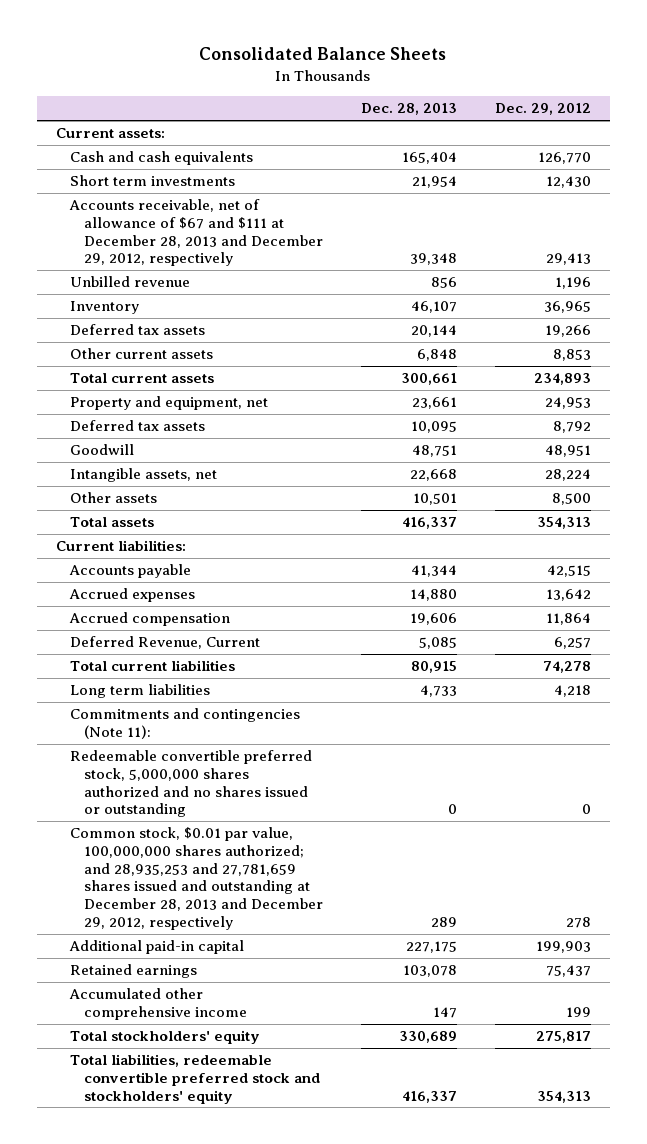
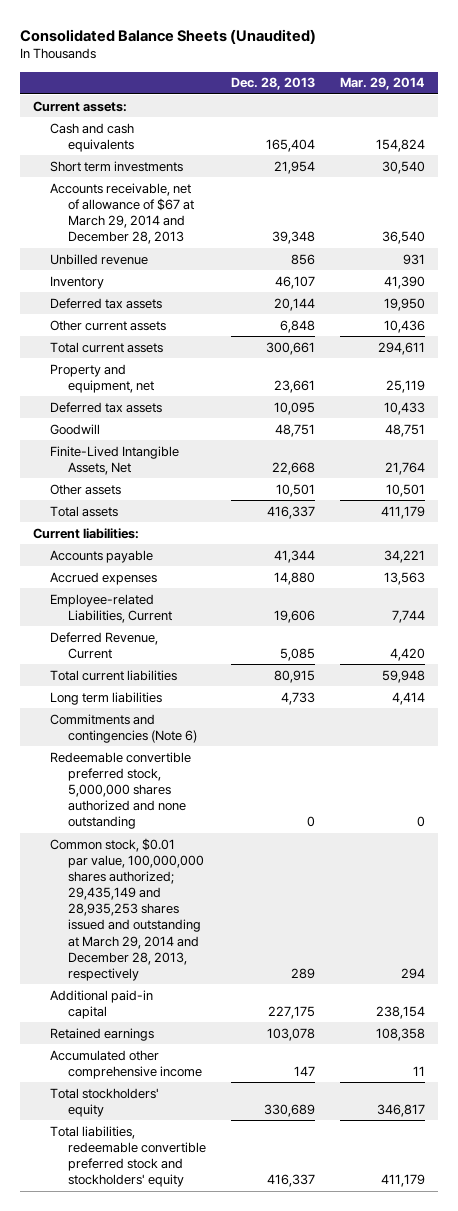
[199,47,447,61] Consolidated Balance Sheets -> [20,28,317,44] Consolidated Balance Sheets (Unaudited)
[495,103,592,116] Dec. 29, 2012 -> none
none -> [340,77,426,91] Mar. 29, 2014
[68,199,323,267] Accounts receivable, net of allowance of $67 and $111 at December 28, 2013 and December 29, 2012, respectively -> [50,182,194,245] Accounts receivable, net of allowance of $67 at March 29, 2014 and December 28, 2013
[69,468,217,483] Intangible assets, net -> [50,445,180,475] Finite-Lived Intangible Assets, Net
[68,612,230,627] Accrued compensation -> [50,593,172,623] Employee-related Liabilities, Current
[69,708,300,739] Commitments and contingencies (Note 11): -> [50,713,197,743] Commitments and contingencies (Note 6)
[69,750,312,818] Redeemable convertible preferred stock, 5,000,000 shares authorized and no shares issued or outstanding -> [50,751,192,830] Redeemable convertible preferred stock, 5,000,000 shares authorized and none outstanding
[69,827,323,930] Common stock, $0.01 par value, 100,000,000 shares authorized; and 28,935,253 and 27,781,659 shares issued and outstanding at December 28, 2013 and December 29, 2012, respectively -> [50,837,204,981] Common stock, $0.01 par value, 100,000,000 shares authorized; 29,435,149 and 28,935,253 shares issued and outstanding at March 29, 2014 and December 28, 2013, respectively

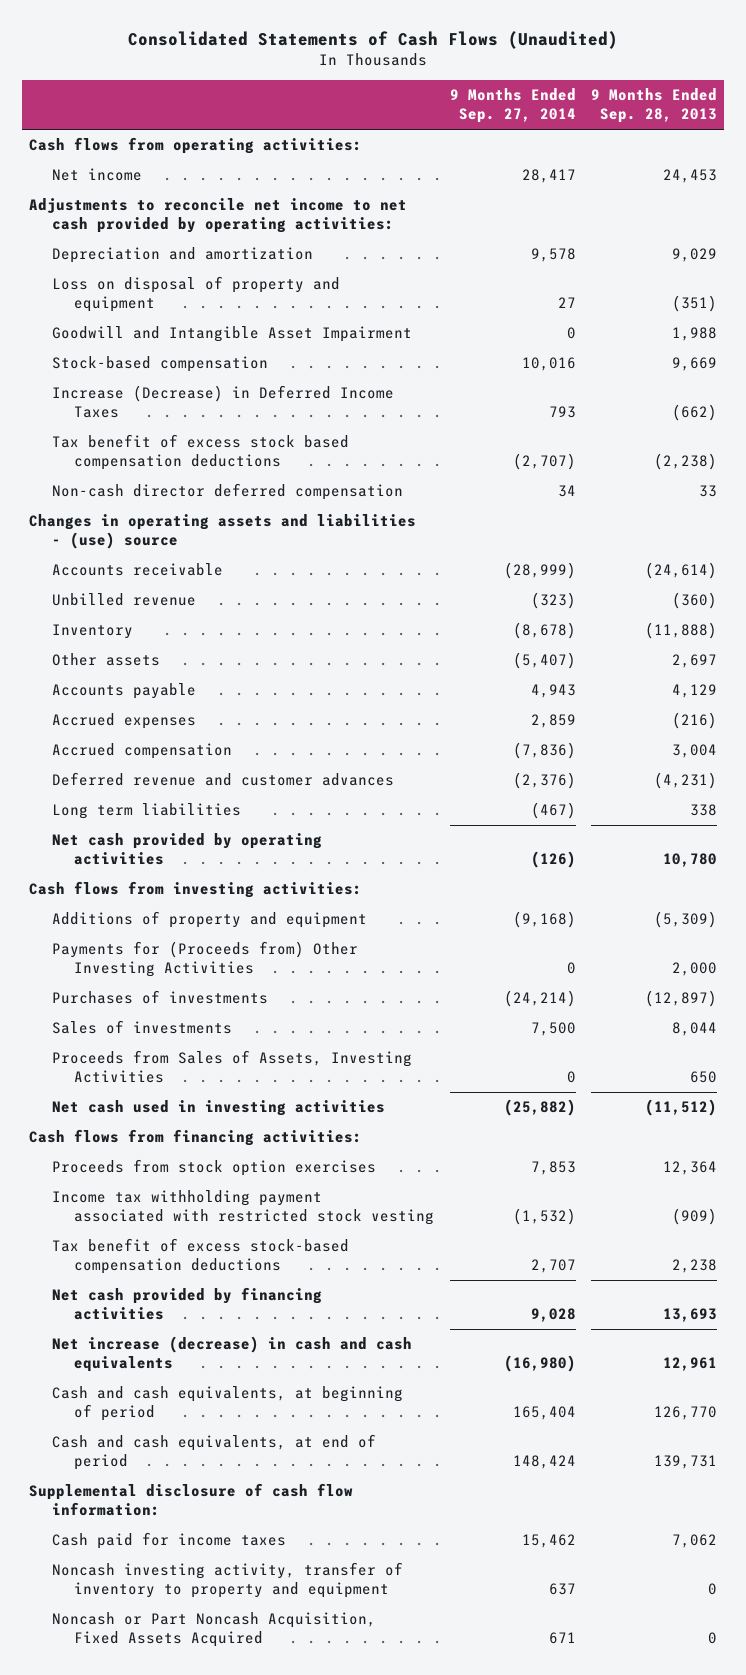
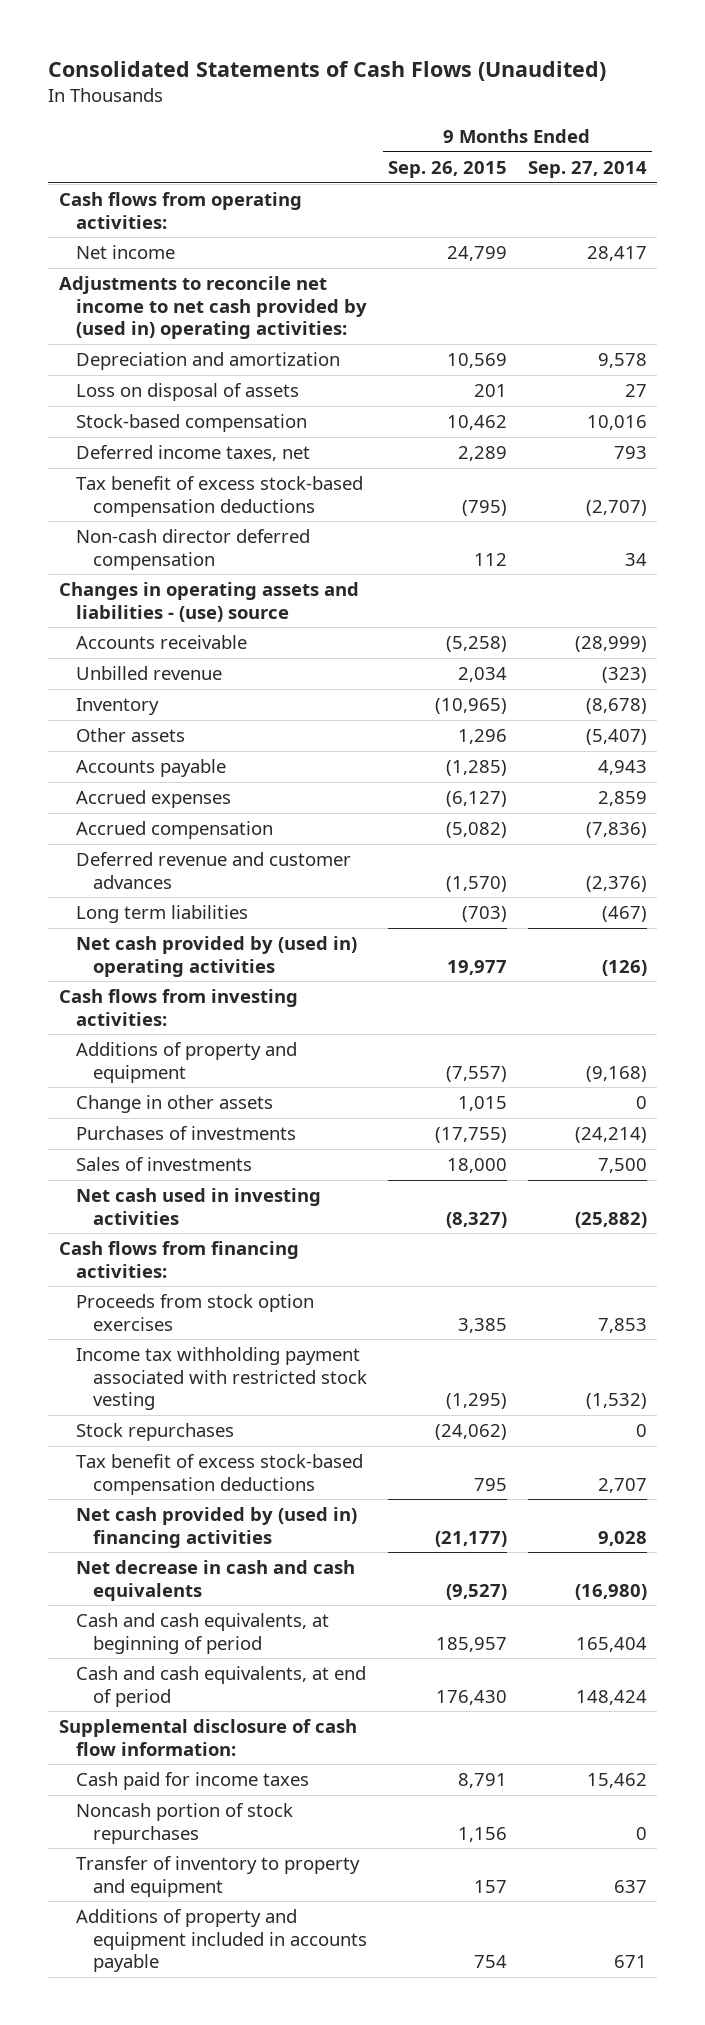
[590,88,717,124] 9 Months Ended Sep. 28, 2013 -> none
none -> [387,160,507,178] Sep. 26, 2015
[29,198,408,234] Adjustments to reconcile net income to net cash provided by operating activities: -> [58,276,367,340] Adjustments to reconcile net income to net cash provided by (used in) operating activities:
[51,326,412,343] Goodwill and Intangible Asset Impairment -> none
[51,276,340,313] Loss on disposal of property and equipment -> [75,383,299,402] Loss on disposal of assets
[51,385,394,419] Increase (Decrease) in Deferred Income Taxes -> [75,445,310,462] Deferred income taxes, net
[51,434,349,471] Tax benefit of excess stock based compensation deductions -> [75,476,363,517] Tax benefit of excess stock-based compensation deductions
[51,833,322,866] Net cash provided by operating activities -> [75,936,357,977] Net cash provided by (used in) operating activities
[51,941,358,978] Payments for (Proceeds from) Other Investing Activities -> [75,1095,273,1114] Change in other assets
[51,1050,412,1084] Proceeds from Sales of Assets, Investing Activities -> none
none -> [75,1423,234,1442] Stock repurchases
[51,1287,322,1321] Net cash provided by financing activities -> [75,1507,357,1548] Net cash provided by (used in) financing activities
[51,1336,412,1373] Net increase (decrease) in cash and cash equivalents -> [75,1560,355,1601] Net decrease in cash and cash equivalents
none -> [75,1803,293,1844] Noncash portion of stock repurchases
[51,1562,403,1599] Noncash investing activity, transfer of inventory to property and equipment -> [75,1856,360,1897] Transfer of inventory to property and equipment
[51,1612,376,1648] Noncash or Part Noncash Acquisition, Fixed Assets Acquired -> [75,1909,368,1973] Additions of property and equipment included in accounts payable

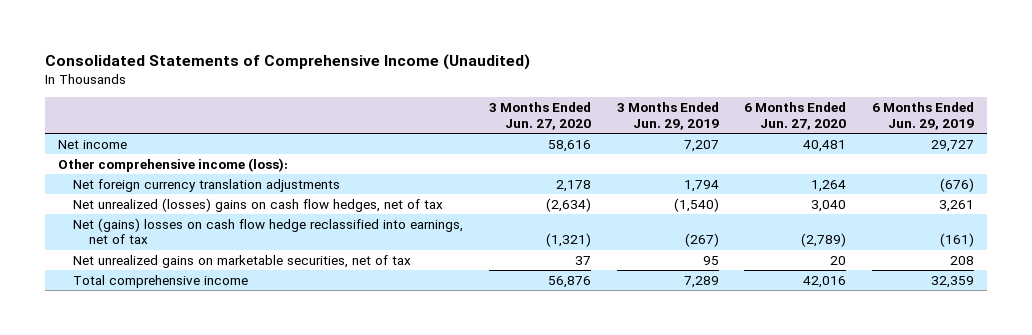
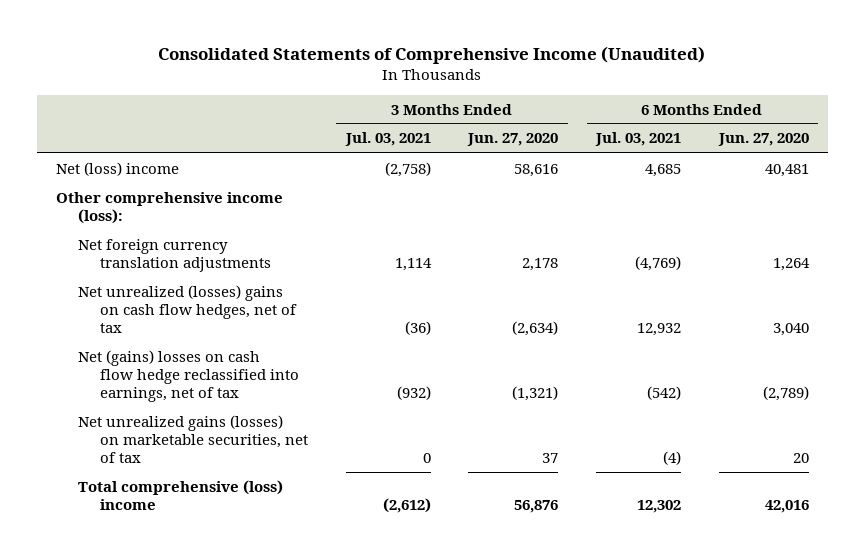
[616,102,719,130] 3 Months Ended Jun. 29, 2019 -> none
[872,102,975,130] 6 Months Ended Jun. 29, 2019 -> none
none -> [344,132,431,147] Jul. 03, 2021
none -> [595,132,682,147] Jul. 03, 2021
[57,139,127,149] Net income -> [55,161,179,176] Net (loss) income
[73,254,412,268] Net unrealized gains on marketable securities, net of tax -> [78,414,309,463] Net unrealized gains (losses) on marketable securities, net of tax
[73,274,249,288] Total comprehensive income -> [78,479,284,510] Total comprehensive (loss) income

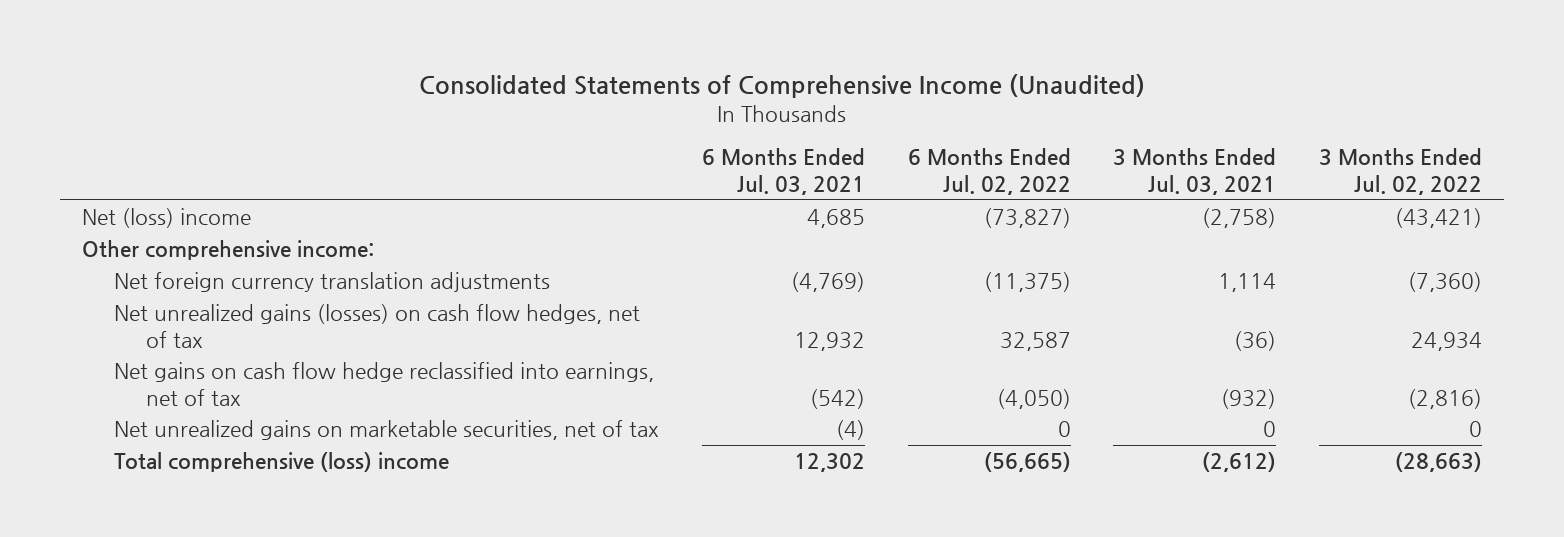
[467,133,559,147] Jun. 27, 2020 -> none
[717,133,809,147] Jun. 27, 2020 -> none
none -> [907,148,1071,195] 6 Months Ended Jul. 02, 2022
none -> [1319,148,1483,195] 3 Months Ended Jul. 02, 2022
[55,191,283,224] Other comprehensive income (loss): -> [81,240,374,261] Other comprehensive income:
[78,284,298,333] Net unrealized (losses) gains on cash flow hedges, net of tax -> [114,304,641,348] Net unrealized gains (losses) on cash flow hedges, net of tax
[78,349,300,402] Net (gains) losses on cash flow hedge reclassified into earnings, net of tax -> [114,362,655,406] Net gains on cash flow hedge reclassified into earnings, net of tax
[78,414,309,463] Net unrealized gains (losses) on marketable securities, net of tax -> [114,420,660,441] Net unrealized gains on marketable securities, net of tax

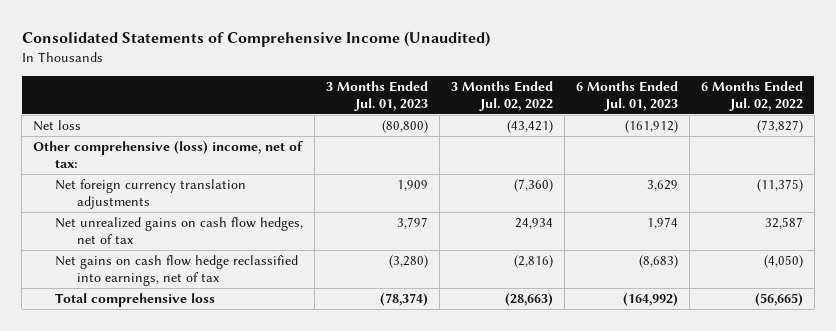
[701,148,865,195] 6 Months Ended Jul. 03, 2021 -> none
[1113,148,1277,195] 3 Months Ended Jul. 03, 2021 -> none
none -> [325,80,428,111] 3 Months Ended Jul. 01, 2023
none -> [575,80,678,111] 6 Months Ended Jul. 01, 2023
[81,208,251,229] Net (loss) income -> [33,119,82,131] Net loss
[81,240,374,261] Other comprehensive income: -> [33,140,304,169] Other comprehensive (loss) income, net of tax:
[114,304,641,348] Net unrealized gains (losses) on cash flow hedges, net of tax -> [54,216,303,245] Net unrealized gains on cash flow hedges, net of tax
[114,420,660,441] Net unrealized gains on marketable securities, net of tax -> none
[114,452,450,473] Total comprehensive (loss) income -> [54,292,215,307] Total comprehensive loss

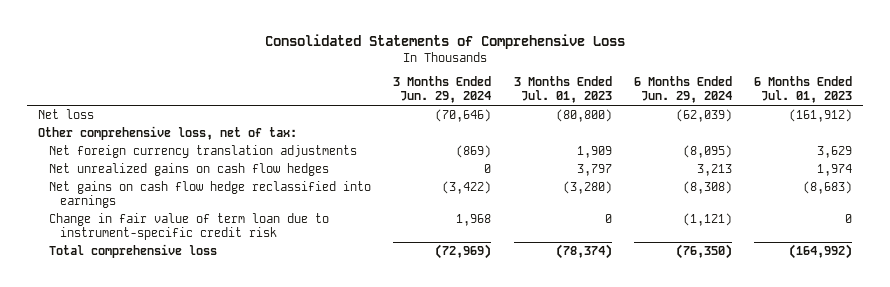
[21,31,490,48] Consolidated Statements of Comprehensive Income (Unaudited) -> [264,33,625,49] Consolidated Statements of Comprehensive Loss
[450,80,553,111] 3 Months Ended Jul. 02, 2022 -> none
[700,80,803,111] 6 Months Ended Jul. 02, 2022 -> none
none -> [393,76,492,104] 3 Months Ended Jun. 29, 2024
none -> [633,76,732,104] 6 Months Ended Jun. 29, 2024
[33,140,304,169] Other comprehensive (loss) income, net of tax: -> [38,125,298,140] Other comprehensive loss, net of tax:
[54,216,303,245] Net unrealized gains on cash flow hedges, net of tax -> [49,162,330,176] Net unrealized gains on cash flow hedges
[54,254,298,287] Net gains on cash flow hedge reclassified into earnings, net of tax -> [49,180,372,208] Net gains on cash flow hedge reclassified into earnings
none -> [49,212,330,240] Change in fair value of term loan due to instrument-specific credit risk

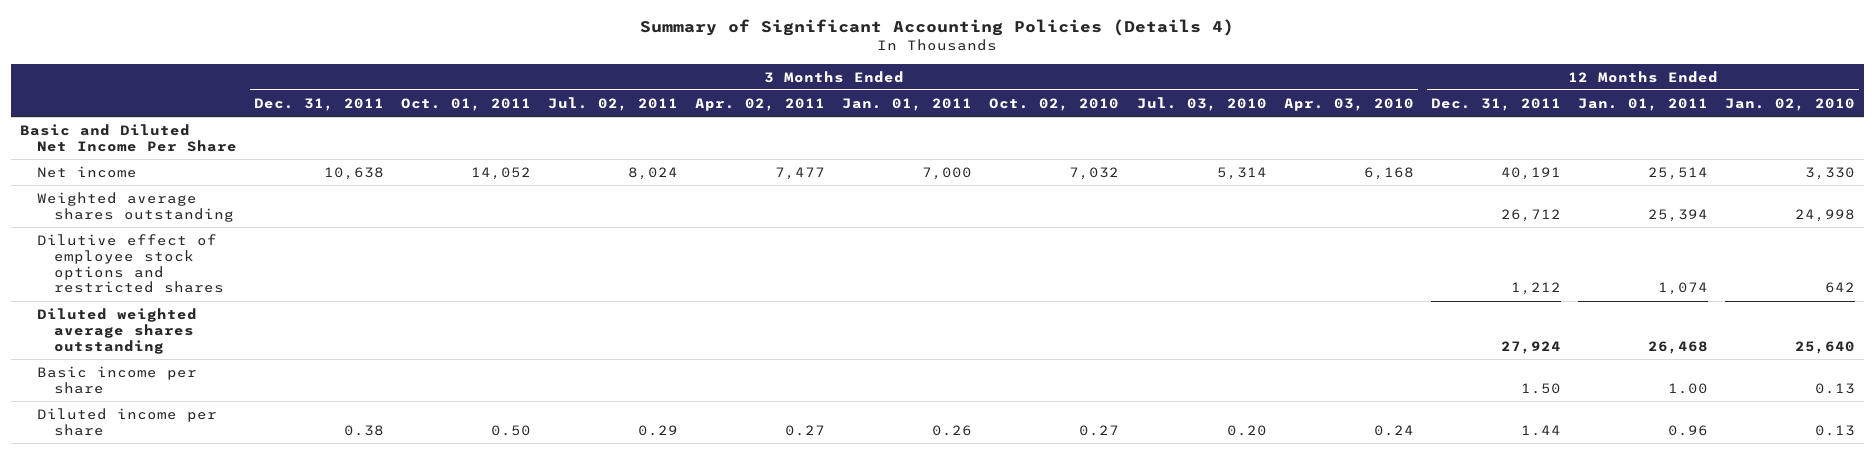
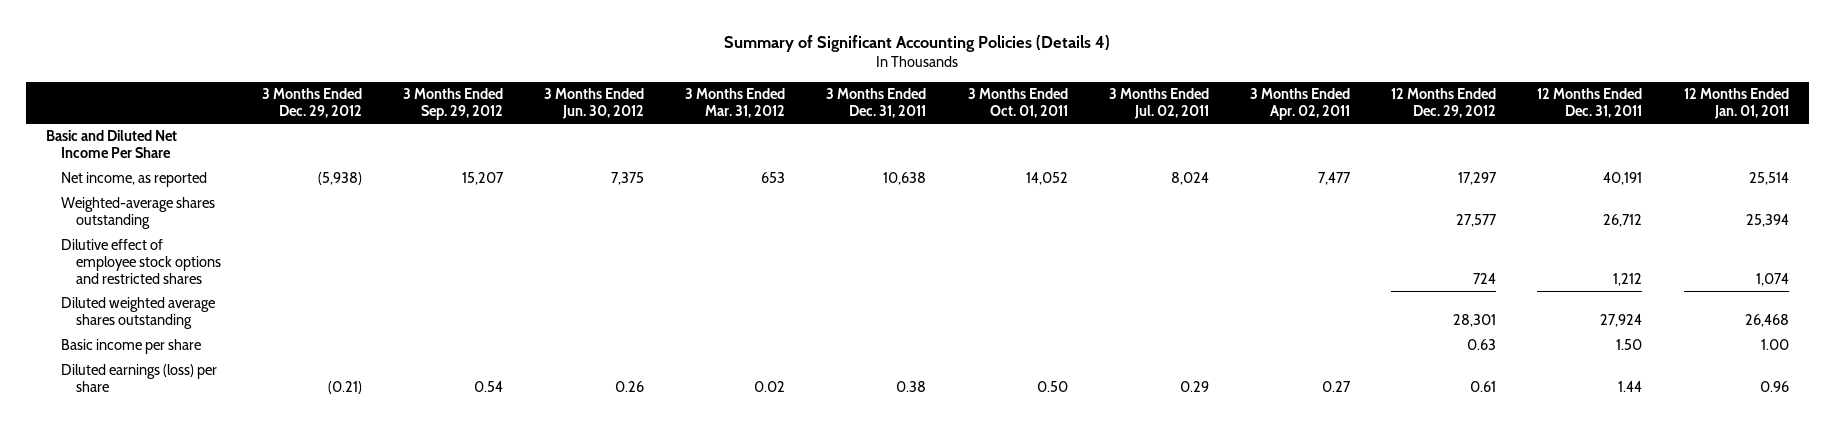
[842,97,973,111] Jan. 01, 2011 -> none
[989,97,1120,111] Oct. 02, 2010 -> none
[1136,96,1267,111] Jul. 03, 2010 -> none
[1283,97,1414,111] Apr. 03, 2010 -> none
[1725,97,1856,111] Jan. 02, 2010 -> none
none -> [261,88,362,118] 3 Months Ended Dec. 29, 2012
none -> [402,88,503,120] 3 Months Ended Sep. 29, 2012
none -> [544,88,645,119] 3 Months Ended Jun. 30, 2012
none -> [685,88,786,118] 3 Months Ended Mar. 31, 2012
none -> [1391,88,1497,118] 12 Months Ended Dec. 29, 2012
[36,165,137,178] Net income -> [60,172,207,188] Net income, as reported
[36,191,235,222] Weighted average shares outstanding -> [60,197,215,230] Weighted-average shares outstanding
[36,407,217,436] Diluted income per share -> [60,364,217,393] Diluted earnings (loss) per share

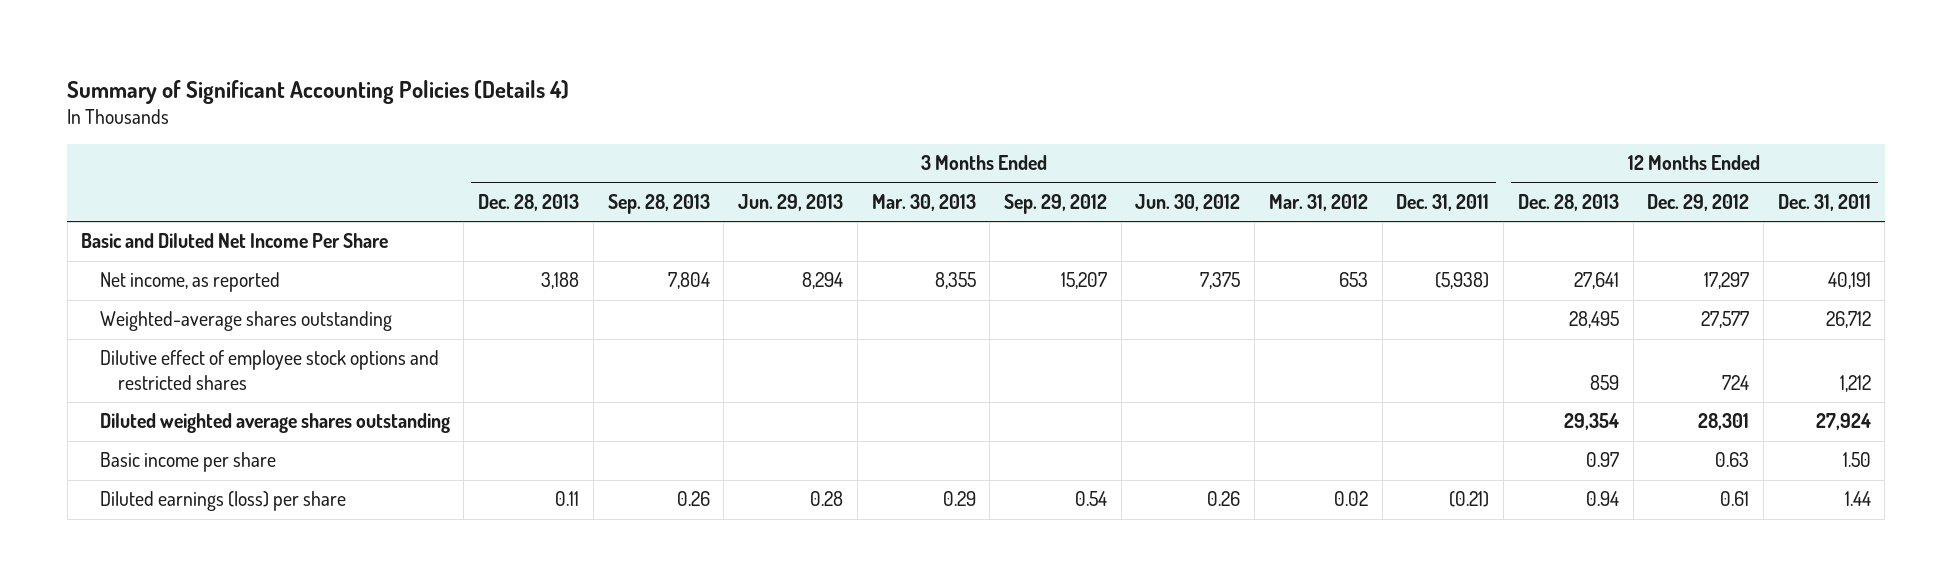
[261,88,362,118] 3 Months Ended Dec. 29, 2012 -> none
[967,88,1068,118] 3 Months Ended Oct. 01, 2011 -> none
[1108,88,1209,119] 3 Months Ended Jul. 02, 2011 -> none
[1249,88,1350,120] 3 Months Ended Apr. 02, 2011 -> none
[1683,88,1789,119] 12 Months Ended Jan. 01, 2011 -> none
none -> [478,194,580,212] Dec. 28, 2013
none -> [607,194,710,215] Sep. 28, 2013
none -> [738,194,844,212] Jun. 29, 2013
none -> [871,194,976,212] Mar. 30, 2013
none -> [1517,194,1619,212] Dec. 28, 2013
[883,172,927,186] 10,638 -> [1435,272,1490,290] (5,938)
[896,381,927,393] 0.38 -> [1449,491,1490,508] (0.21)

